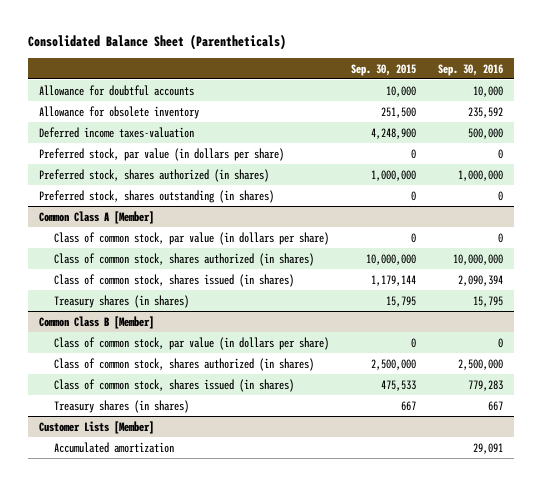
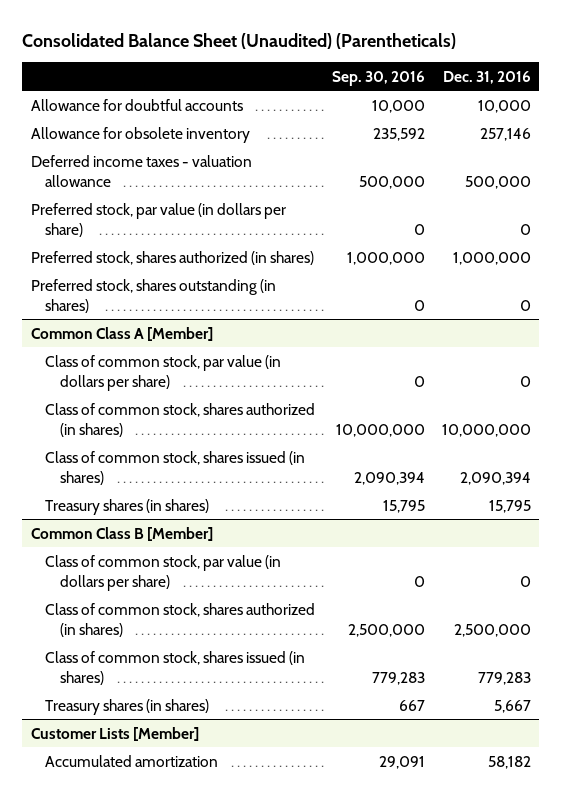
[27,34,286,51] Consolidated Balance Sheet (Parentheticals) -> [22,32,457,49] Consolidated Balance Sheet (Unaudited) (Parentheticals)
[350,63,416,76] Sep. 30, 2015 -> none
none -> [442,70,531,84] Dec. 31, 2016
[39,126,195,138] Deferred income taxes-valuation -> [30,154,252,187] Deferred income taxes - valuation allowance

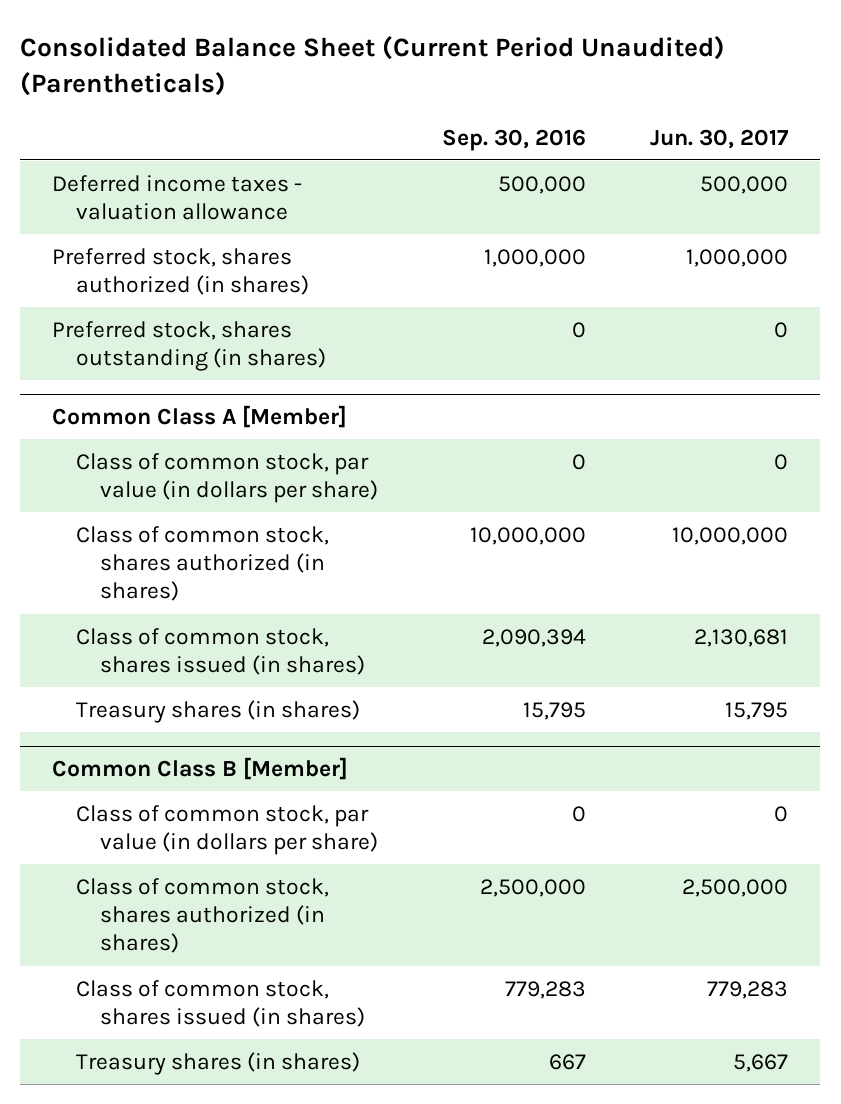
[22,32,457,49] Consolidated Balance Sheet (Unaudited) (Parentheticals) -> [20,36,726,96] Consolidated Balance Sheet (Current Period Unaudited) (Parentheticals)
[442,70,531,84] Dec. 31, 2016 -> none
none -> [650,128,790,149] Jun. 30, 2017
[30,98,243,111] Allowance for doubtful accounts -> none
[30,126,250,143] Allowance for obsolete inventory -> none
[30,202,286,237] Preferred stock, par value (in dollars per share) -> none
[30,726,199,741] Customer Lists [Member] -> none
[45,754,219,767] Accumulated amortization -> none

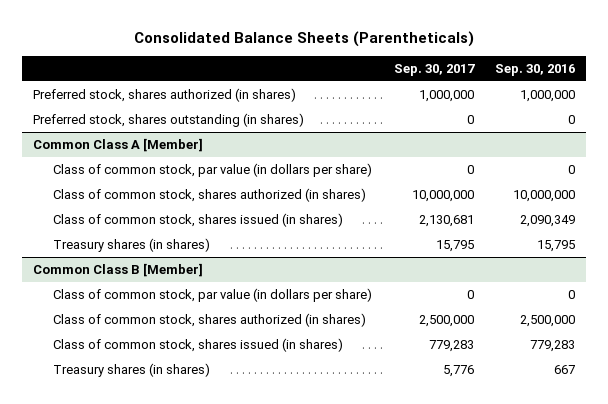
[20,36,726,96] Consolidated Balance Sheet (Current Period Unaudited) (Parentheticals) -> [134,30,475,47] Consolidated Balance Sheets (Parentheticals)
[650,128,790,149] Jun. 30, 2017 -> none
none -> [393,63,475,76] Sep. 30, 2017
[52,174,303,221] Deferred income taxes - valuation allowance -> none
[482,628,587,647] 2,090,394 -> [520,215,576,228] 2,090,349

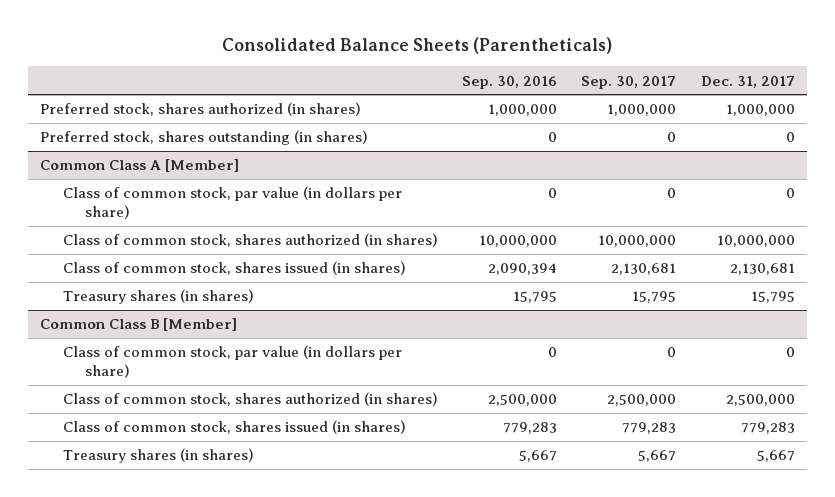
none -> [700,75,795,88] Dec. 31, 2017
[520,215,576,228] 2,090,349 -> [487,263,557,276] 2,090,394
[442,365,474,378] 5,776 -> [638,450,677,463] 5,667
[554,365,576,375] 667 -> [518,450,557,463] 5,667

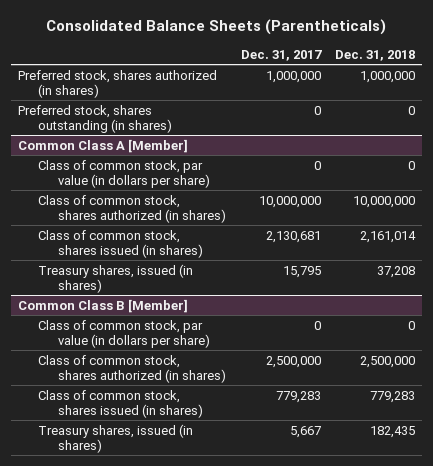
[461,75,557,89] Sep. 30, 2016 -> none
[581,75,677,89] Sep. 30, 2017 -> none
none -> [334,50,415,62] Dec. 31, 2018
[62,289,254,305] Treasury shares (in shares) -> [38,263,194,294] Treasury shares, issued (in shares)
[62,448,254,464] Treasury shares (in shares) -> [38,423,194,454] Treasury shares, issued (in shares)

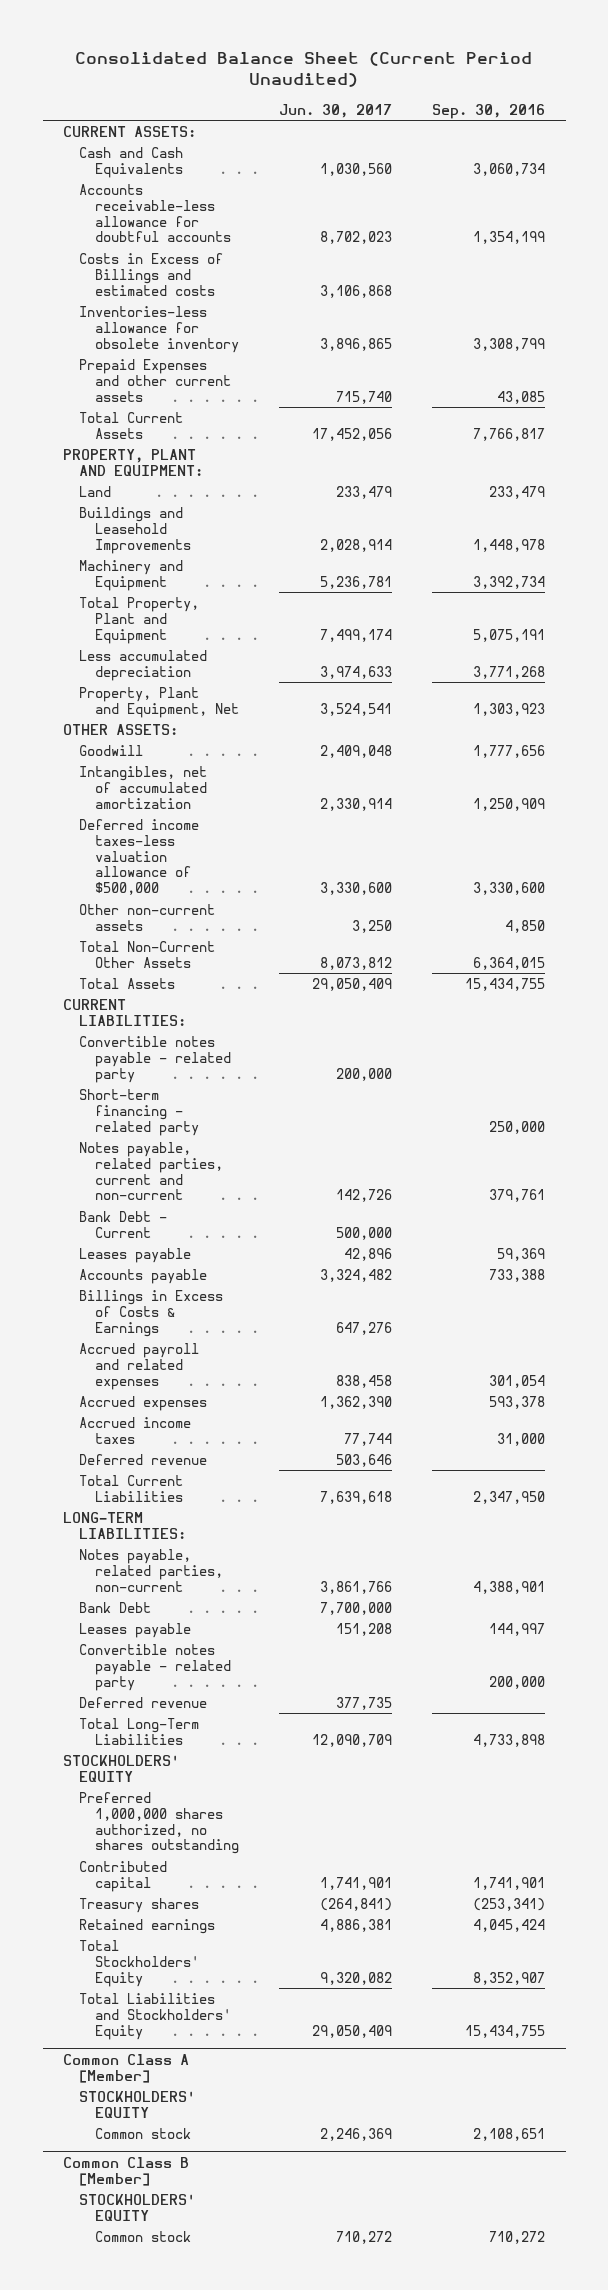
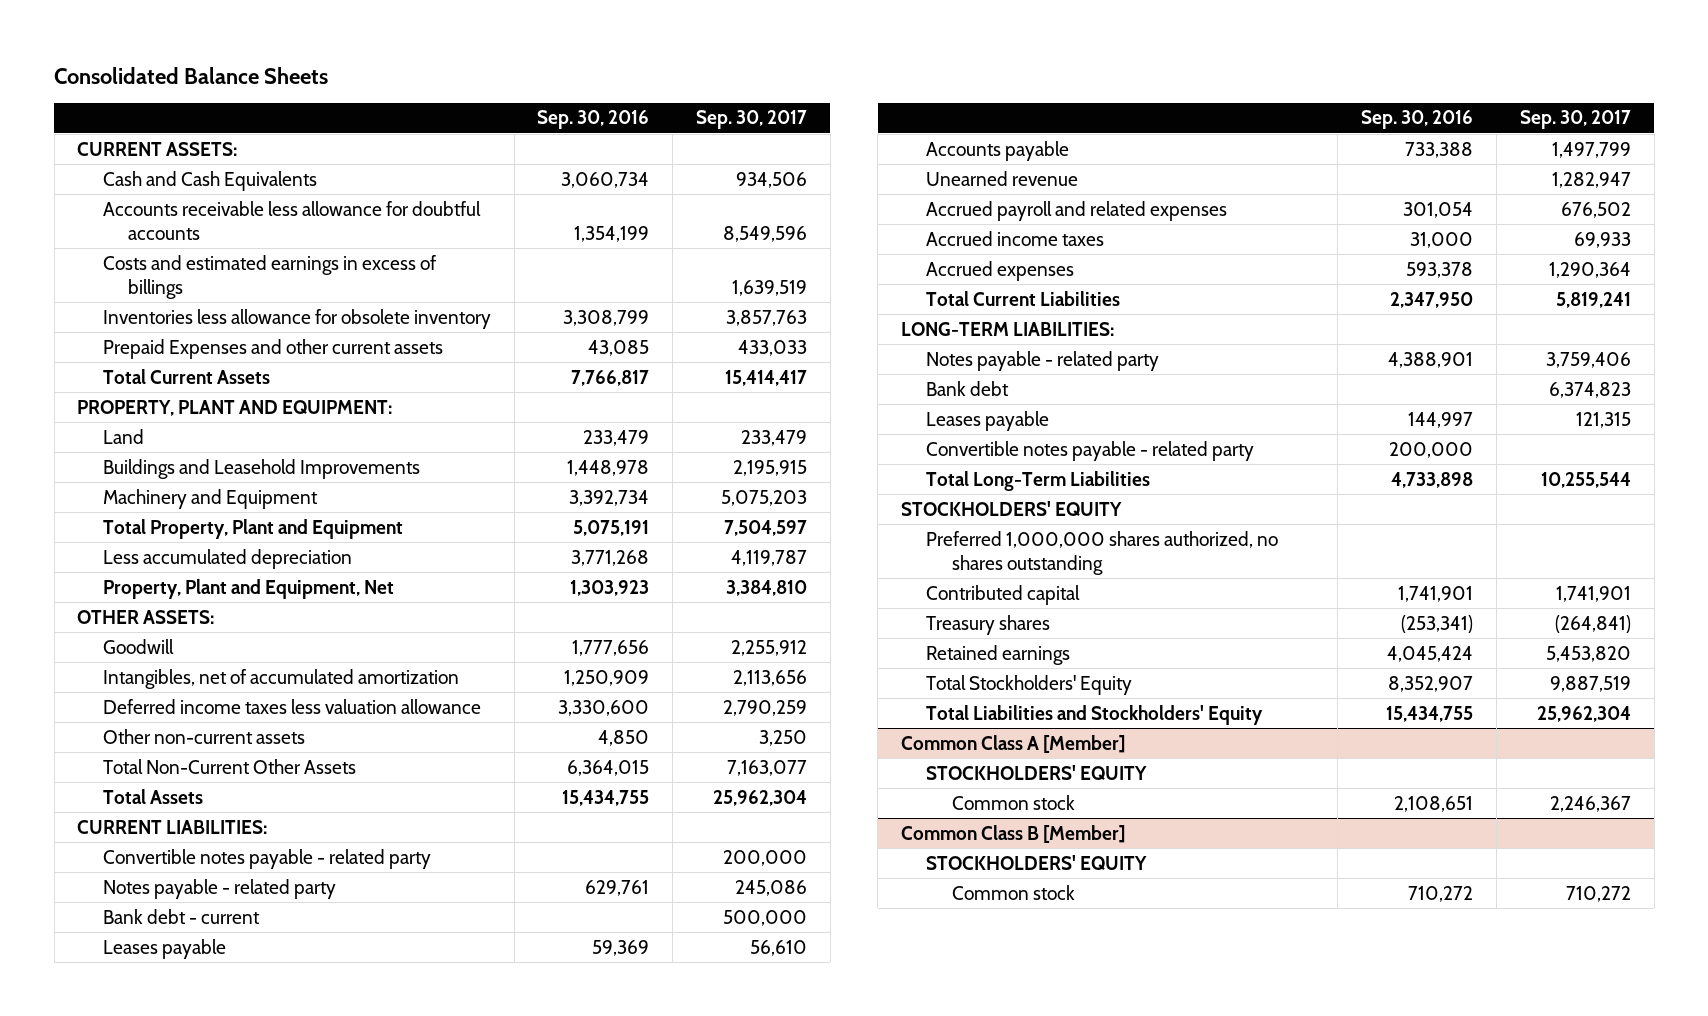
[75,51,533,88] Consolidated Balance Sheet (Current Period Unaudited) -> [54,66,329,84] Consolidated Balance Sheets
[278,103,392,118] Jun. 30, 2017 -> none
none -> [695,110,807,130] Sep. 30, 2017
[78,183,231,243] Accounts receivable-less allowance for doubtful accounts -> [102,200,481,240] Accounts receivable less allowance for doubtful accounts
[78,252,223,296] Costs in Excess of Billings and estimated costs -> [102,254,437,299] Costs and estimated earnings in excess of billings
[78,305,239,353] Inventories-less allowance for obsolete inventory -> [102,308,491,329] Inventories less allowance for obsolete inventory
[78,818,199,896] Deferred income taxes-less valuation allowance of $500,000 -> [102,698,481,714] Deferred income taxes less valuation allowance
[78,1088,199,1136] Short-term financing - related party -> none
[78,1141,223,1201] Notes payable, related parties, current and non-current -> [102,878,336,899] Notes payable - related party
[489,1189,546,1203] 379,761 -> [585,879,650,896] 629,761
[78,1210,167,1238] Bank Debt - Current -> [102,908,260,924] Bank debt - current
[78,1289,223,1337] Billings in Excess of Costs & Earnings -> none
none -> [926,170,1079,186] Unearned revenue
[78,1453,207,1465] Deferred revenue -> none
[78,1395,207,1411] Accrued expenses -> [926,260,1075,281] Accrued expenses
[78,1548,223,1592] Notes payable, related parties, non-current -> [926,350,1160,371] Notes payable - related party
[78,1601,151,1613] Bank Debt -> [926,380,1010,396] Bank debt
[78,1696,207,1708] Deferred revenue -> none

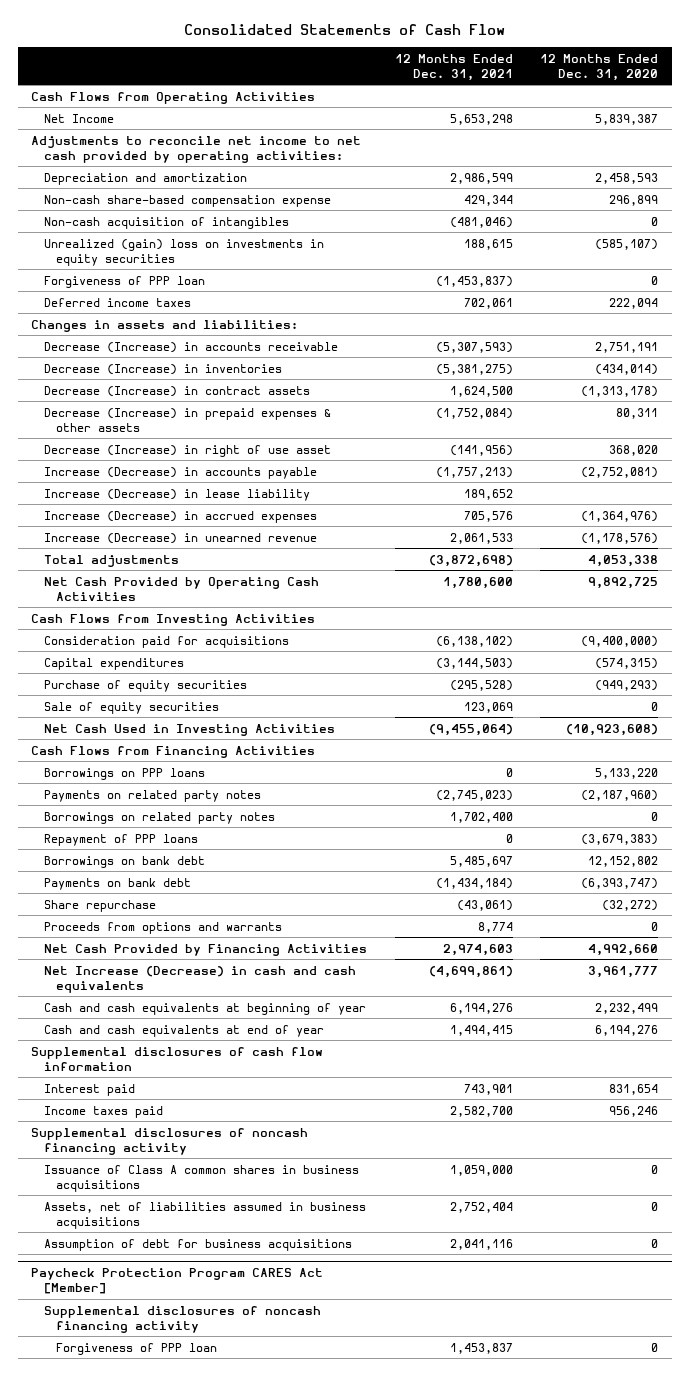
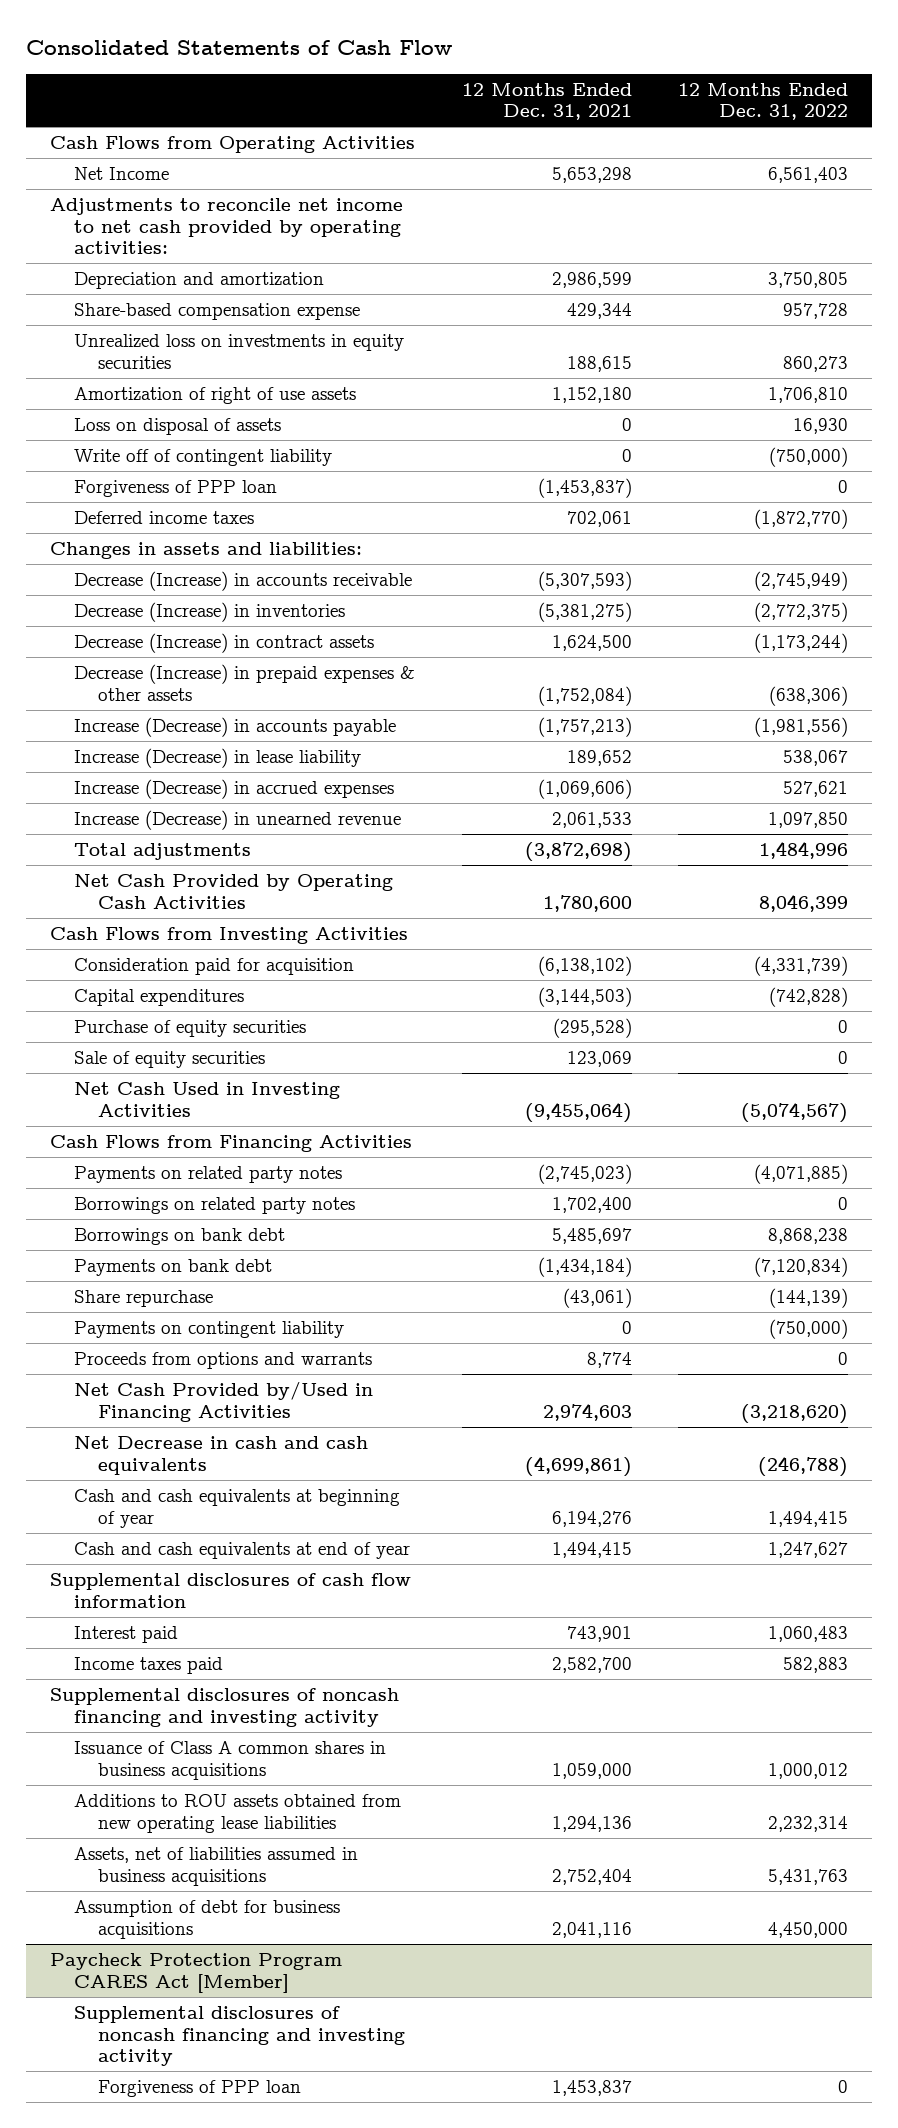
[540,53,659,81] 12 Months Ended Dec. 31, 2020 -> none
none -> [678,82,849,121] 12 Months Ended Dec. 31, 2022
[43,216,289,229] Non-cash acquisition of intangibles -> none
[43,194,331,207] Non-cash share-based compensation expense -> [73,303,360,321] Share-based compensation expense
[43,238,324,266] Unrealized (gain) loss on investments in equity securities -> [73,334,404,369] Unrealized loss on investments in equity securities
none -> [73,387,356,405] Amortization of right of use assets
none -> [73,418,281,436] Loss on disposal of assets
none -> [73,449,332,467] Write off of contingent liability
[43,444,331,457] Decrease (Increase) in right of use asset -> none
[463,510,513,522] 705,576 -> [537,779,632,800] (1,069,606)
[43,635,289,648] Consideration paid for acquisitions -> [73,958,354,976] Consideration paid for acquisition
[43,767,205,780] Borrowings on PPP loans -> none
[43,833,198,846] Repayment of PPP loans -> none
none -> [73,1321,344,1339] Payments on contingent liability
[43,943,367,956] Net Cash Provided by Financing Activities -> [73,1381,373,1422] Net Cash Provided by/Used in Financing Activities
[43,965,356,993] Net Increase (Decrease) in cash and cash equivalents -> [73,1436,368,1475] Net Decrease in cash and cash equivalents
[31,1127,309,1155] Supplemental disclosures of noncash financing activity -> [49,1688,399,1727] Supplemental disclosures of noncash financing and investing activity
none -> [73,1794,401,1833] Additions to ROU assets obtained from new operating lease liabilities
[43,1305,321,1333] Supplemental disclosures of noncash financing activity -> [73,2006,405,2067] Supplemental disclosures of noncash financing and investing activity

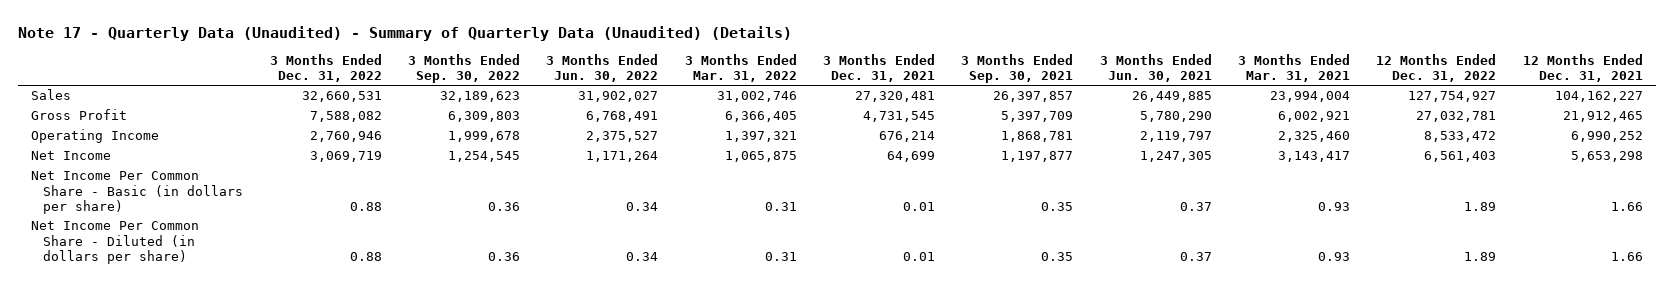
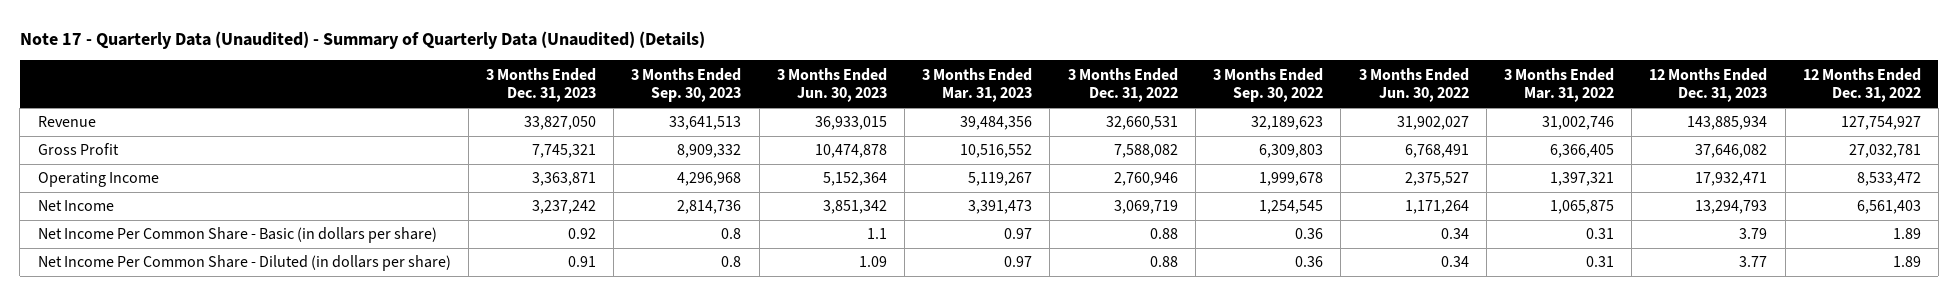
[823,53,936,82] 3 Months Ended Dec. 31, 2021 -> none
[961,53,1074,83] 3 Months Ended Sep. 30, 2021 -> none
[1099,53,1212,82] 3 Months Ended Jun. 30, 2021 -> none
[1237,53,1350,82] 3 Months Ended Mar. 31, 2021 -> none
[1522,53,1643,82] 12 Months Ended Dec. 31, 2021 -> none
none -> [486,67,597,103] 3 Months Ended Dec. 31, 2023
none -> [631,67,742,103] 3 Months Ended Sep. 30, 2023
none -> [776,67,887,103] 3 Months Ended Jun. 30, 2023
none -> [922,67,1033,103] 3 Months Ended Mar. 31, 2023
none -> [1649,67,1768,103] 12 Months Ended Dec. 31, 2023
[31,89,72,101] Sales -> [37,116,96,128] Revenue

